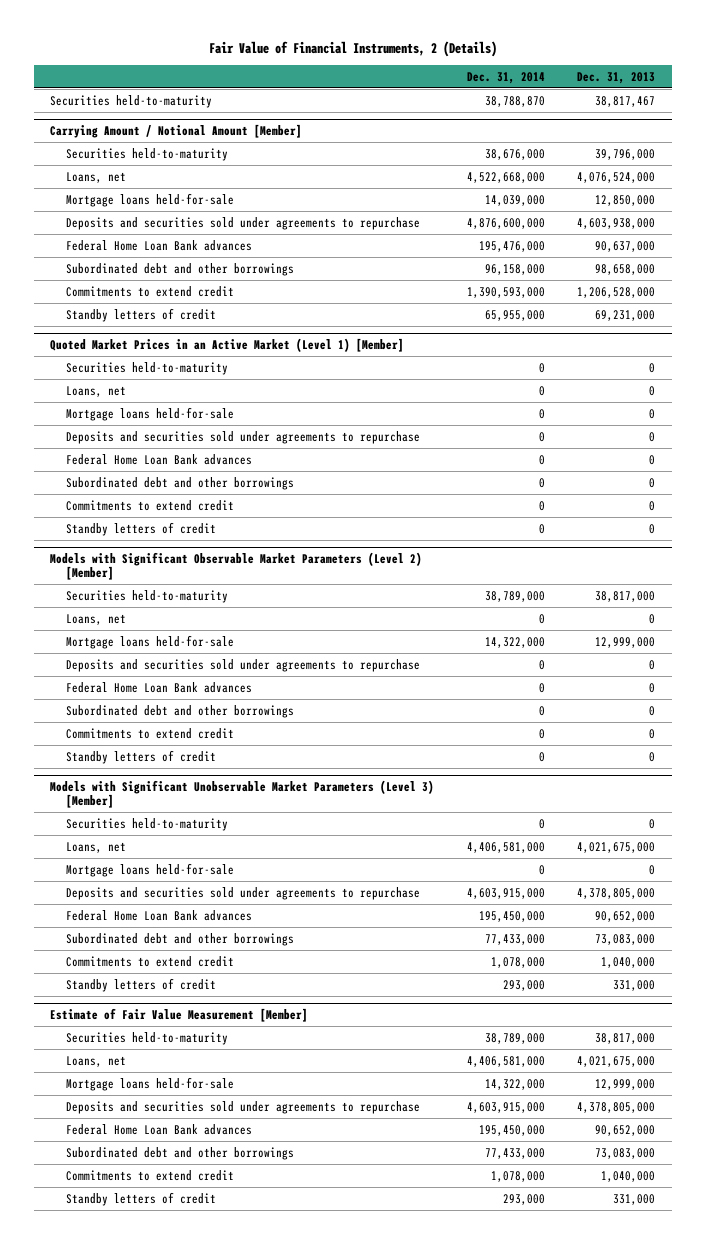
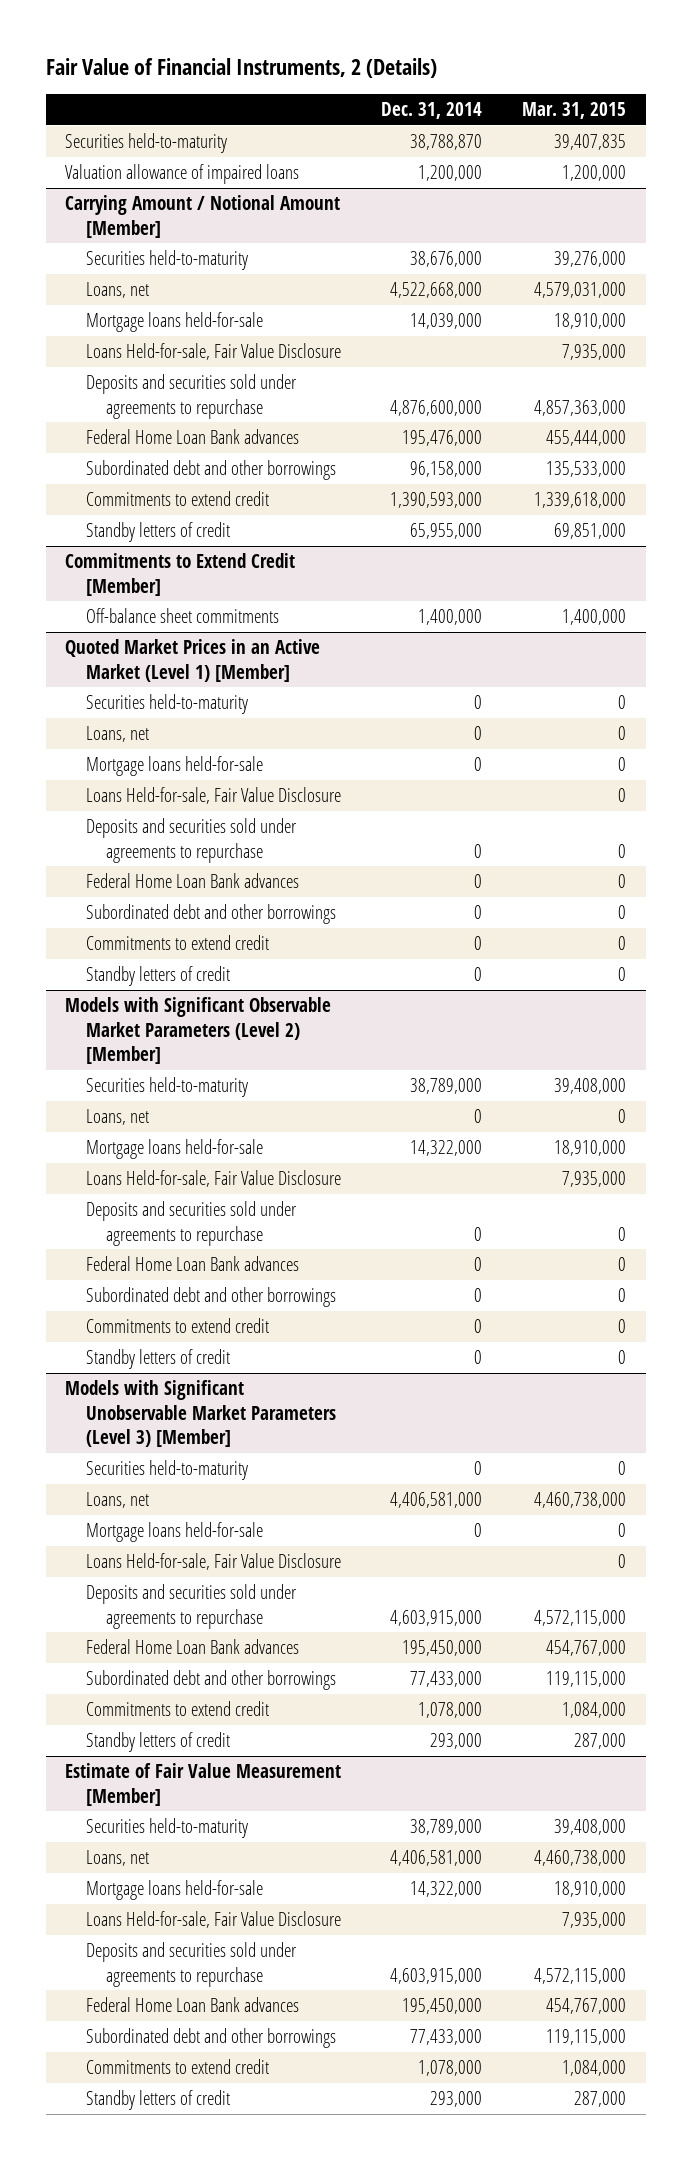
[577,71,656,84] Dec. 31, 2013 -> none
none -> [522,102,627,120] Mar. 31, 2015
none -> [65,164,300,185] Valuation allowance of impaired loans
none -> [85,343,341,361] Loans Held-for-sale, Fair Value Disclosure
none -> [65,553,296,596] Commitments to Extend Credit [Member]
none -> [85,608,279,624] Off-balance sheet commitments
none -> [85,787,341,805] Loans Held-for-sale, Fair Value Disclosure
none -> [85,1170,341,1188] Loans Held-for-sale, Fair Value Disclosure
none -> [85,1553,341,1571] Loans Held-for-sale, Fair Value Disclosure
none -> [85,1911,341,1929] Loans Held-for-sale, Fair Value Disclosure

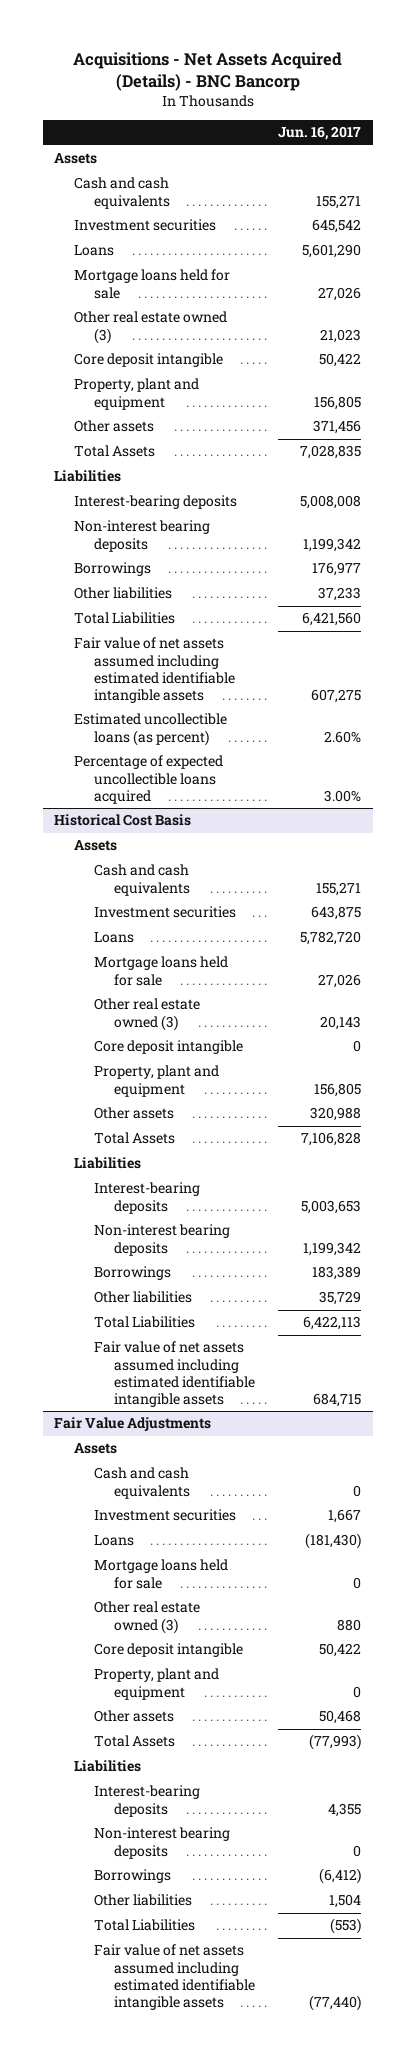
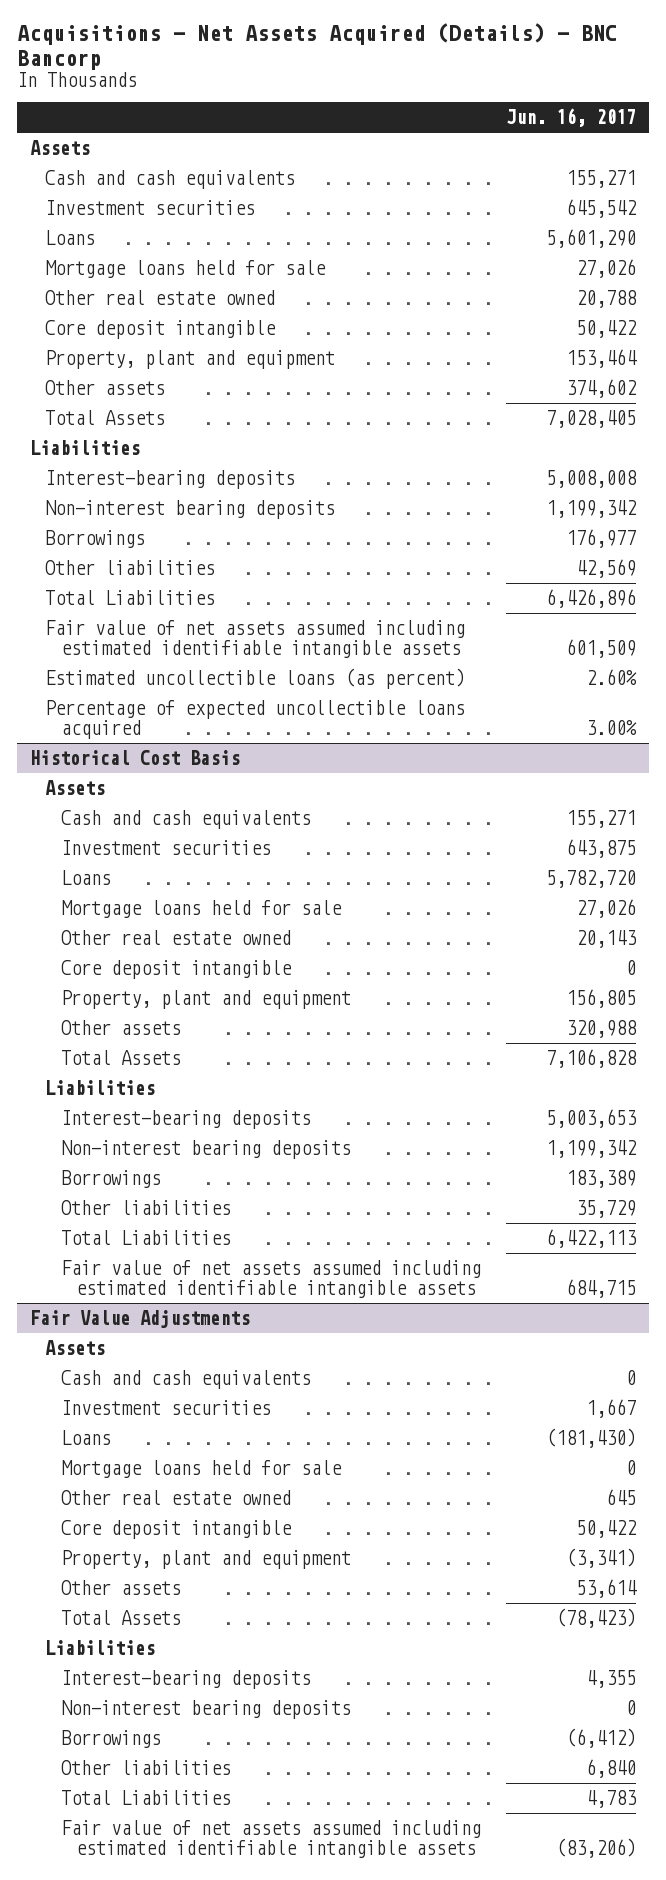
[74,311,228,344] Other real estate owned (3) -> [45,290,276,306] Other real estate owned
[320,328,362,343] 21,023 -> [575,290,637,309] 20,788
[314,395,362,410] 156,805 -> [565,349,637,369] 153,464
[313,420,362,435] 371,456 -> [565,379,637,399] 374,602
[300,445,362,460] 7,028,835 -> [545,410,636,429] 7,028,405
[318,587,362,602] 37,233 -> [575,559,636,579] 42,569
[302,612,362,627] 6,421,560 -> [545,589,636,609] 6,426,896
[311,688,362,703] 607,275 -> [565,639,636,659] 601,509
[94,998,201,1031] Other real estate owned (3) -> [60,930,291,946] Other real estate owned
[94,1601,201,1634] Other real estate owned (3) -> [60,1490,291,1506] Other real estate owned
[337,1618,362,1631] 880 -> [605,1489,636,1506] 645
[353,1685,362,1698] 0 -> [565,1548,636,1569] (3,341)
[319,1710,362,1725] 50,468 -> [575,1579,637,1599] 53,614
[309,1734,362,1751] (77,993) -> [555,1608,636,1629] (78,423)
[329,1894,362,1909] 1,504 -> [585,1759,636,1779] 6,840
[330,1918,362,1935] (553) -> [585,1790,637,1809] 4,783
[309,1994,362,2011] (77,440) -> [555,1838,636,1859] (83,206)

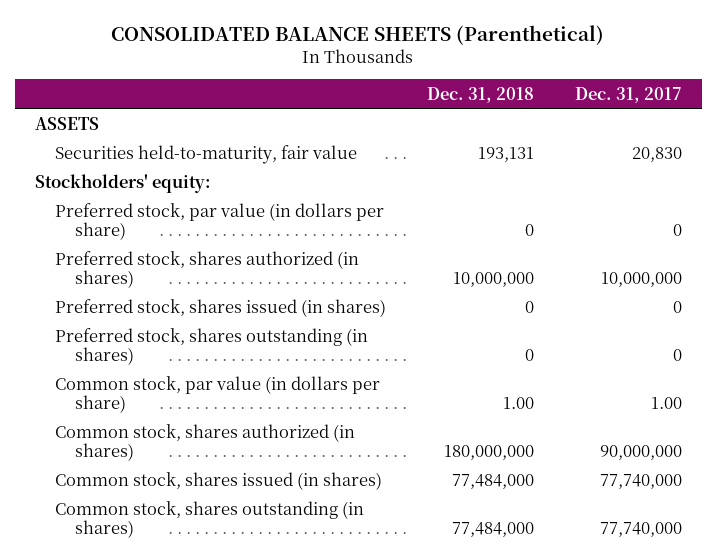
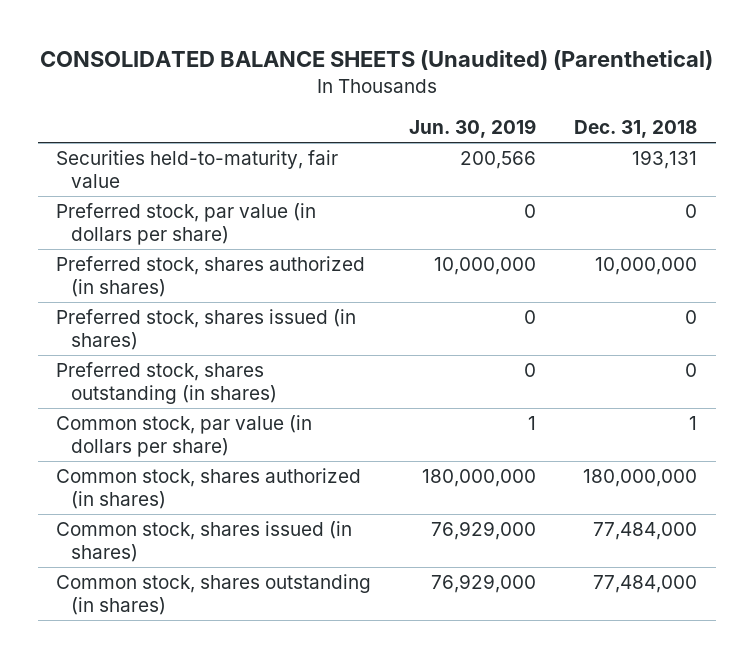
[111,24,605,45] CONSOLIDATED BALANCE SHEETS (Parenthetical) -> [39,50,713,71] CONSOLIDATED BALANCE SHEETS (Unaudited) (Parenthetical)
[574,86,682,103] Dec. 31, 2017 -> none
none -> [409,119,537,139] Jun. 30, 2019
[35,116,100,130] ASSETS -> none
[35,173,212,193] Stockholders' equity: -> none
[503,396,535,409] 1.00 -> [688,415,697,430] 1

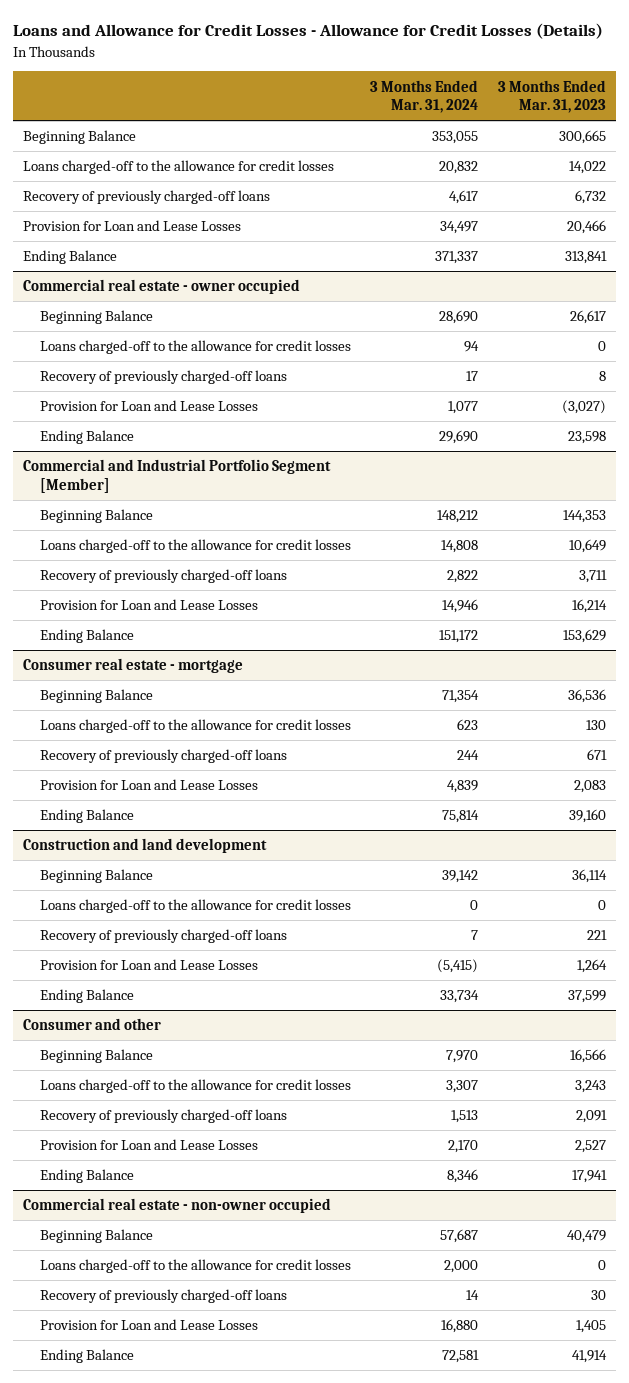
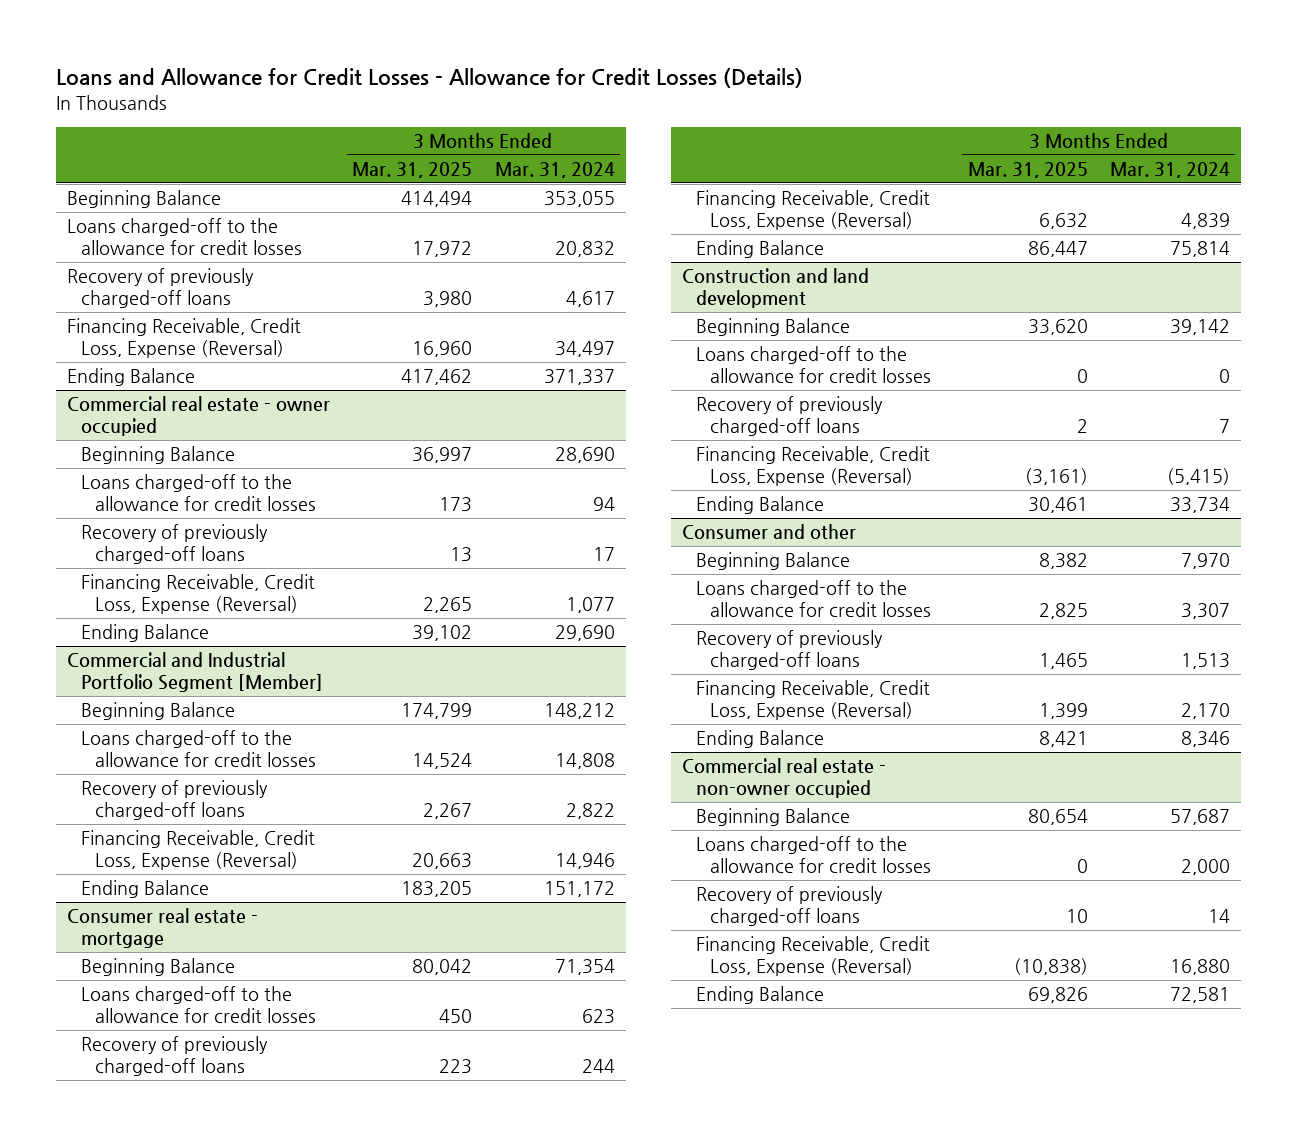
[498,79,607,114] 3 Months Ended Mar. 31, 2023 -> none
none -> [352,162,473,179] Mar. 31, 2025
[23,220,242,232] Provision for Loan and Lease Losses -> [67,318,302,358] Financing Receivable, Credit Loss, Expense (Reversal)
[39,400,258,412] Provision for Loan and Lease Losses -> [81,574,316,614] Financing Receivable, Credit Loss, Expense (Reversal)
[39,599,258,611] Provision for Loan and Lease Losses -> [81,830,316,870] Financing Receivable, Credit Loss, Expense (Reversal)
[39,779,258,791] Provision for Loan and Lease Losses -> [696,190,931,230] Financing Receivable, Credit Loss, Expense (Reversal)
[39,959,258,971] Provision for Loan and Lease Losses -> [696,446,931,486] Financing Receivable, Credit Loss, Expense (Reversal)
[39,1139,258,1151] Provision for Loan and Lease Losses -> [696,680,931,720] Financing Receivable, Credit Loss, Expense (Reversal)
[39,1319,258,1331] Provision for Loan and Lease Losses -> [696,936,931,976] Financing Receivable, Credit Loss, Expense (Reversal)

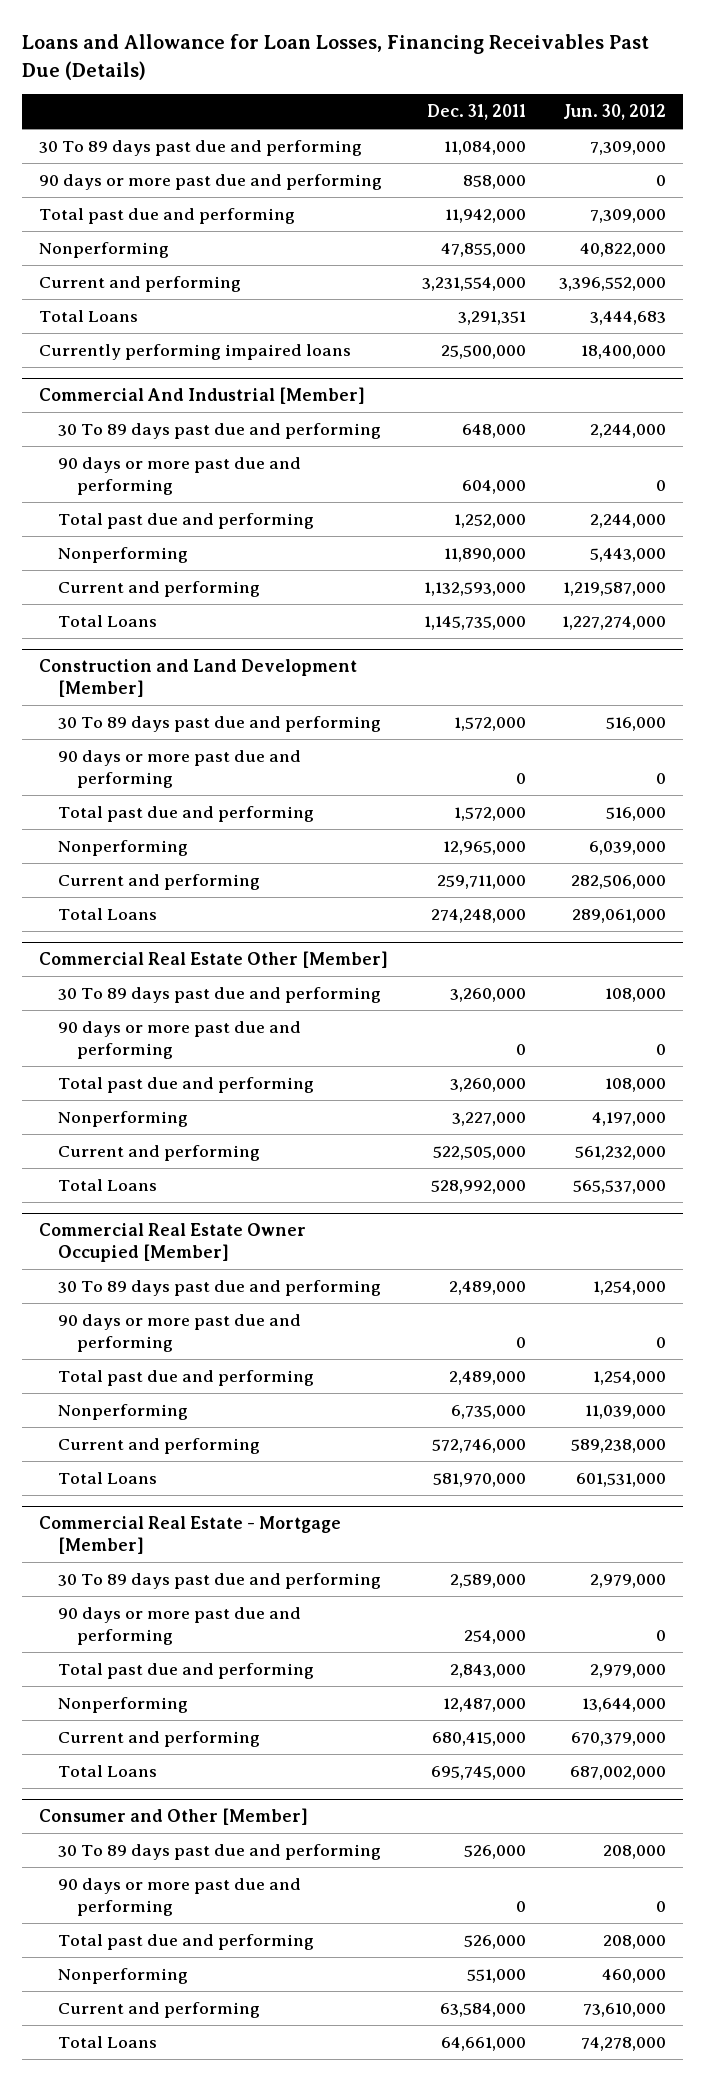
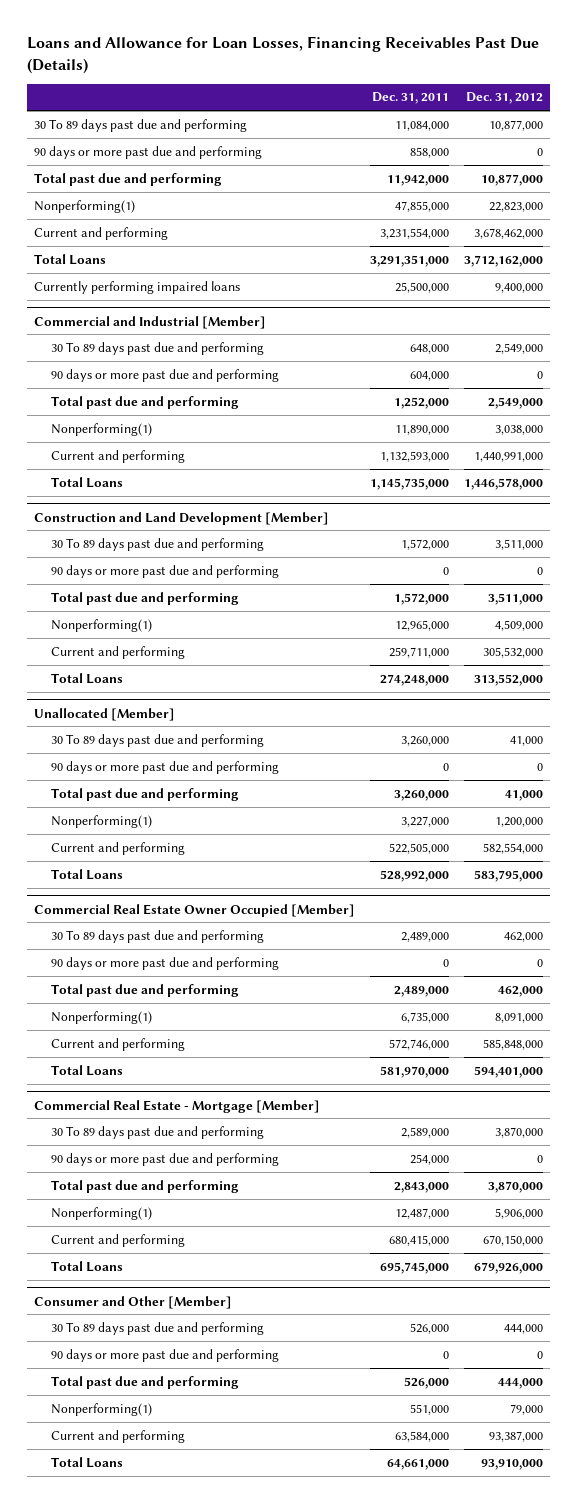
[563,104,667,121] Jun. 30, 2012 -> none
none -> [465,92,543,105] Dec. 31, 2012
[38,241,169,258] Nonperforming -> [34,199,136,213] Nonperforming(1)
[457,310,526,325] 3,291,351 -> [370,254,450,267] 3,291,351,000
[38,386,365,404] Commercial And Industrial [Member] -> [34,315,267,329] Commercial and Industrial [Member]
[57,546,188,563] Nonperforming -> [50,422,152,436] Nonperforming(1)
[57,839,188,856] Nonperforming -> [50,618,152,632] Nonperforming(1)
[38,950,388,968] Commercial Real Estate Other [Member] -> none
none -> [34,707,176,721] Unallocated [Member]
[57,1110,188,1127] Nonperforming -> [50,814,152,828] Nonperforming(1)
[57,1403,188,1420] Nonperforming -> [50,1010,152,1024] Nonperforming(1)
[57,1696,188,1713] Nonperforming -> [50,1206,152,1220] Nonperforming(1)
[57,1967,188,1984] Nonperforming -> [50,1402,152,1416] Nonperforming(1)

